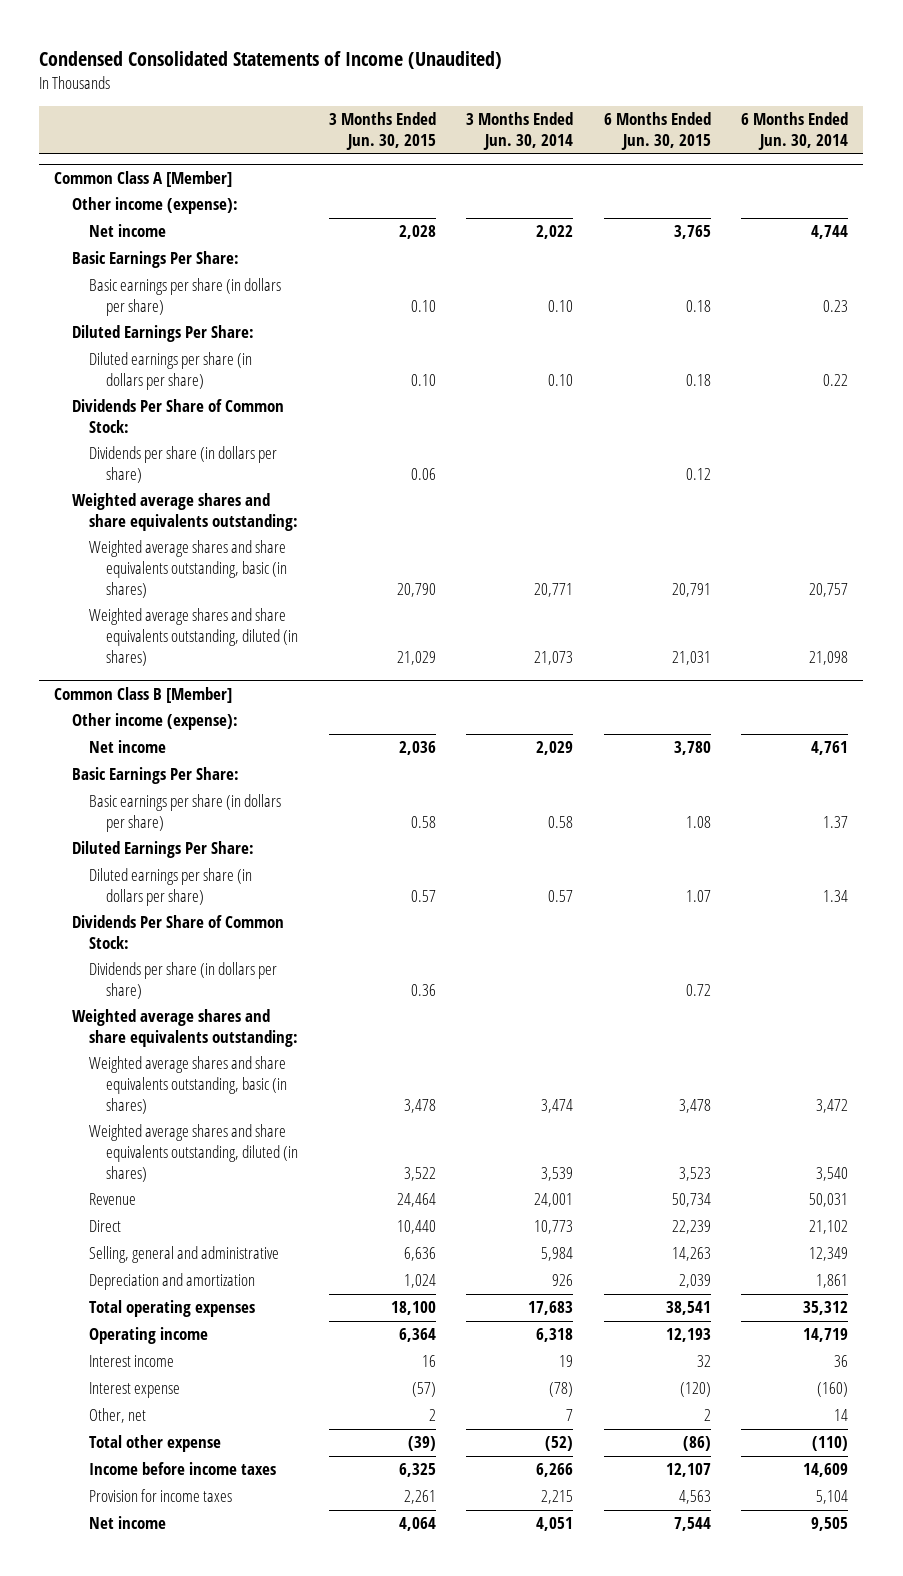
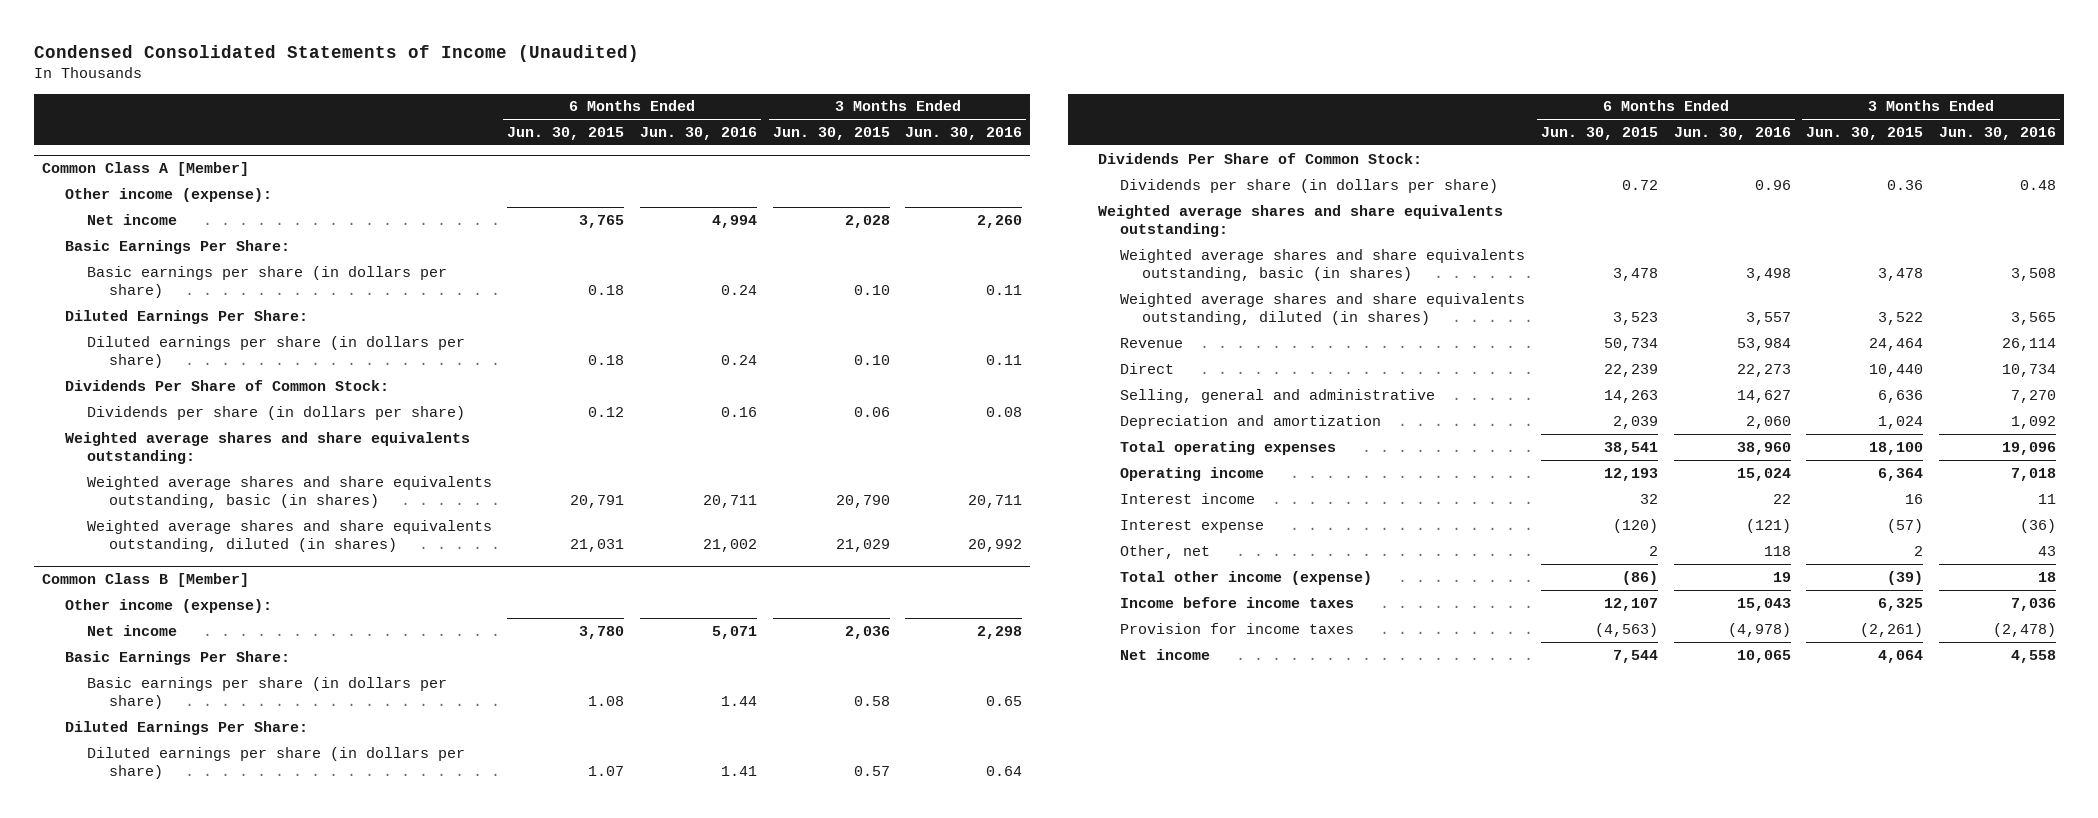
[466,112,574,150] 3 Months Ended Jun. 30, 2014 -> none
[741,112,849,150] 6 Months Ended Jun. 30, 2014 -> none
none -> [640,126,758,140] Jun. 30, 2016
none -> [905,126,1023,140] Jun. 30, 2016
[88,1435,221,1453] Total other expense -> [1120,570,1373,585] Total other income (expense)
[403,1490,436,1505] 2,261 -> [1860,622,1924,637] (2,261)
[678,1490,711,1505] 4,563 -> [1594,622,1658,637] (4,563)

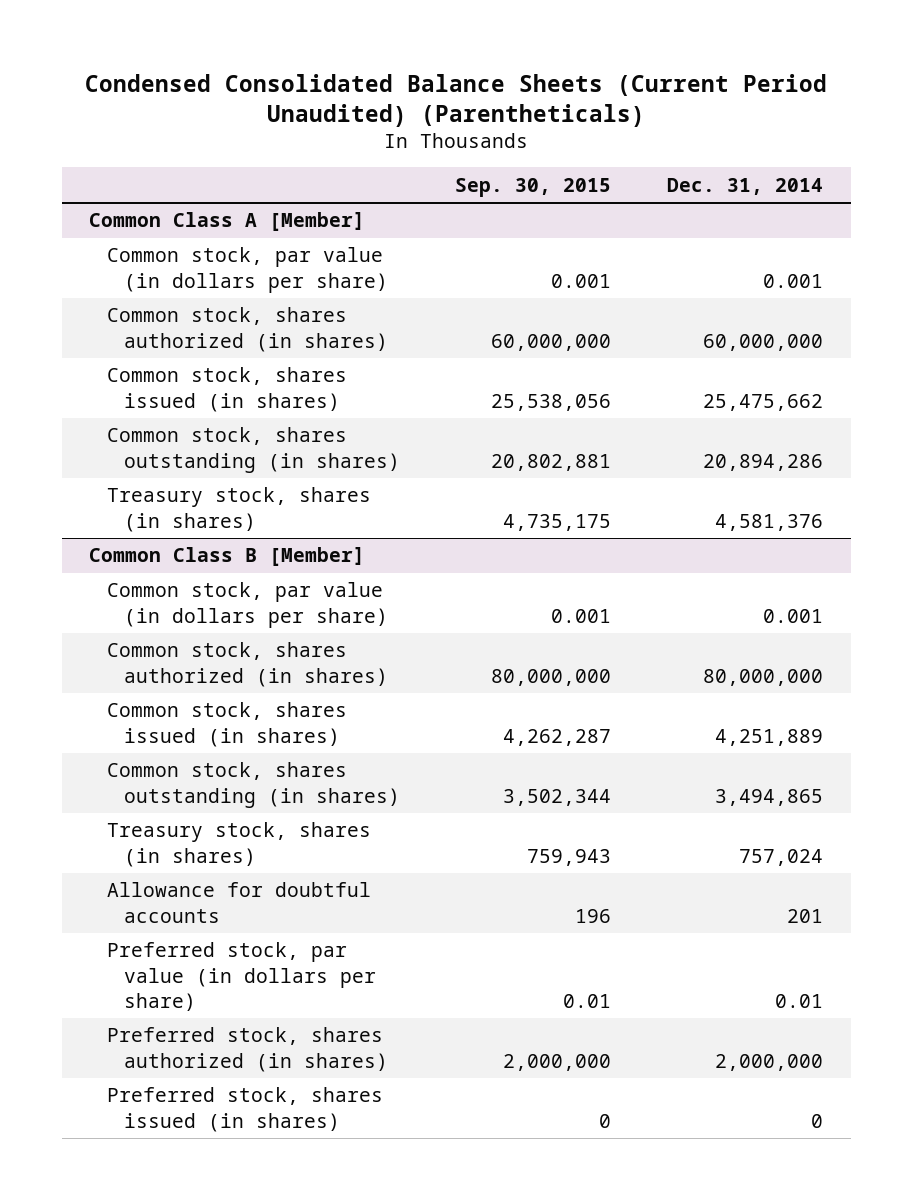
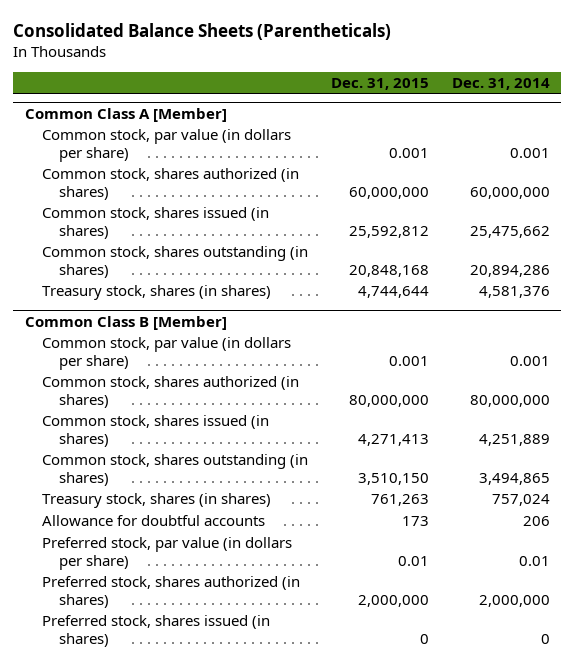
[85,73,828,127] Condensed Consolidated Balance Sheets (Current Period Unaudited) (Parentheticals) -> [13,22,392,40] Consolidated Balance Sheets (Parentheticals)
[455,177,612,197] Sep. 30, 2015 -> none
none -> [330,77,429,90] Dec. 31, 2015
[786,908,823,923] 201 -> [522,516,550,527] 206

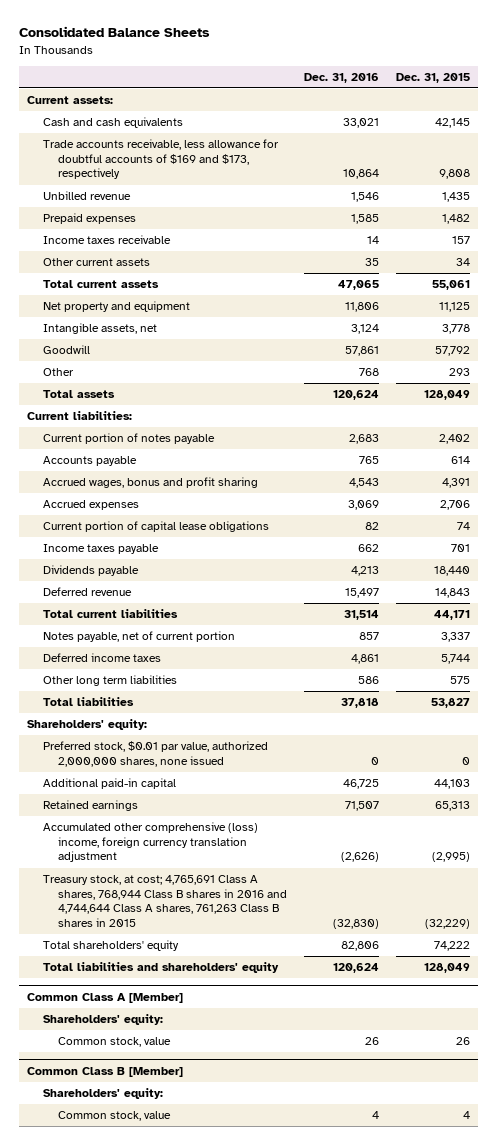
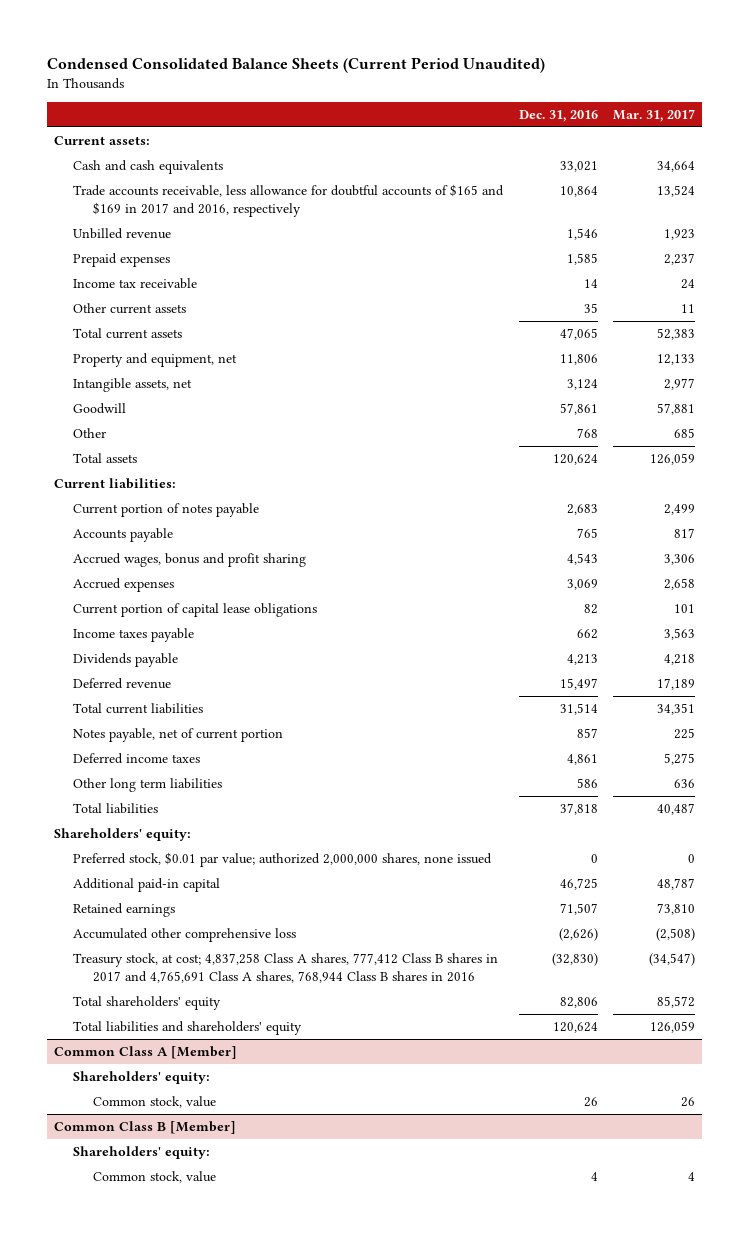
[18,26,210,38] Consolidated Balance Sheets -> [46,56,545,73] Condensed Consolidated Balance Sheets (Current Period Unaudited)
[395,72,470,83] Dec. 31, 2015 -> none
none -> [612,108,695,122] Mar. 31, 2017
[42,139,279,180] Trade accounts receivable, less allowance for doubtful accounts of $169 and $173, respectively -> [73,184,505,218] Trade accounts receivable, less allowance for doubtful accounts of $165 and $169 in 2017 and 2016, respectively
[42,235,171,245] Income taxes receivable -> [73,278,198,290] Income tax receivable
[42,301,190,313] Net property and equipment -> [73,353,238,368] Property and equipment, net
[42,741,268,767] Preferred stock, $0.01 par value, authorized 2,000,000 shares, none issued -> [73,852,493,868] Preferred stock, $0.01 par value; authorized 2,000,000 shares, none issued
[42,822,258,863] Accumulated other comprehensive (loss) income, foreign currency translation adjustment -> [73,928,297,943] Accumulated other comprehensive loss
[42,875,288,928] Treasury stock, at cost; 4,765,691 Class A shares, 768,944 Class B shares in 2016 and 4,744,644 Class A shares, 761,263 Class B shares in 2015 -> [73,953,499,984] Treasury stock, at cost; 4,837,258 Class A shares, 777,412 Class B shares in 2017 and 4,765,691 Class A shares, 768,944 Class B shares in 2016

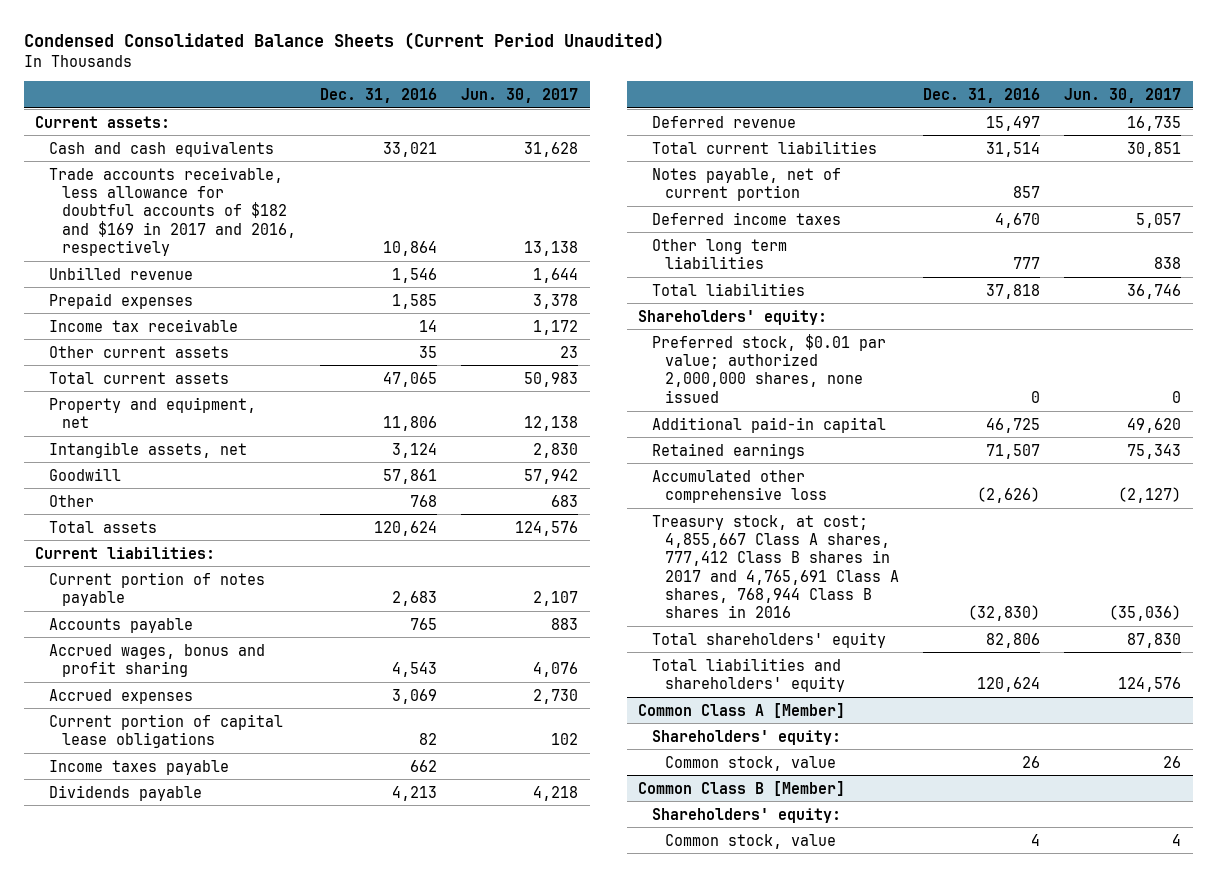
[612,108,695,122] Mar. 31, 2017 -> none
none -> [460,88,578,104] Jun. 30, 2017
[73,184,505,218] Trade accounts receivable, less allowance for doubtful accounts of $165 and $169 in 2017 and 2016, respectively -> [48,166,297,257] Trade accounts receivable, less allowance for doubtful accounts of $182 and $169 in 2017 and 2016, respectively
[566,754,598,766] 4,861 -> [995,212,1041,228] 4,670
[576,778,598,789] 586 -> [1013,256,1041,269] 777
[73,953,499,984] Treasury stock, at cost; 4,837,258 Class A shares, 777,412 Class B shares in 2017 and 4,765,691 Class A shares, 768,944 Class B shares in 2016 -> [651,514,900,619] Treasury stock, at cost; 4,855,667 Class A shares, 777,412 Class B shares in 2017 and 4,765,691 Class A shares, 768,944 Class B shares in 2016

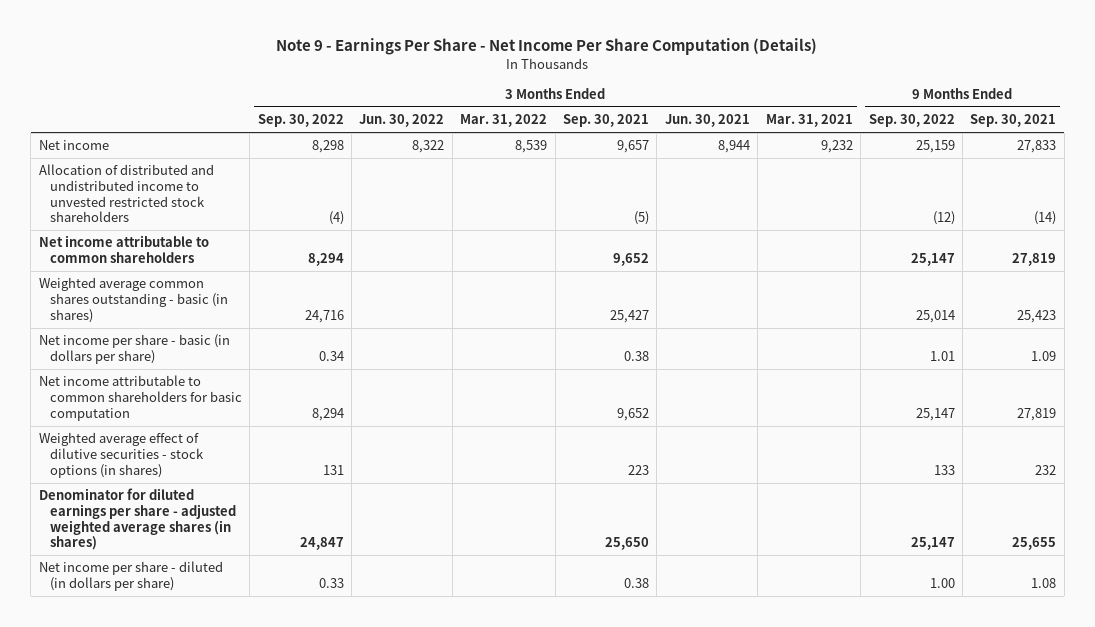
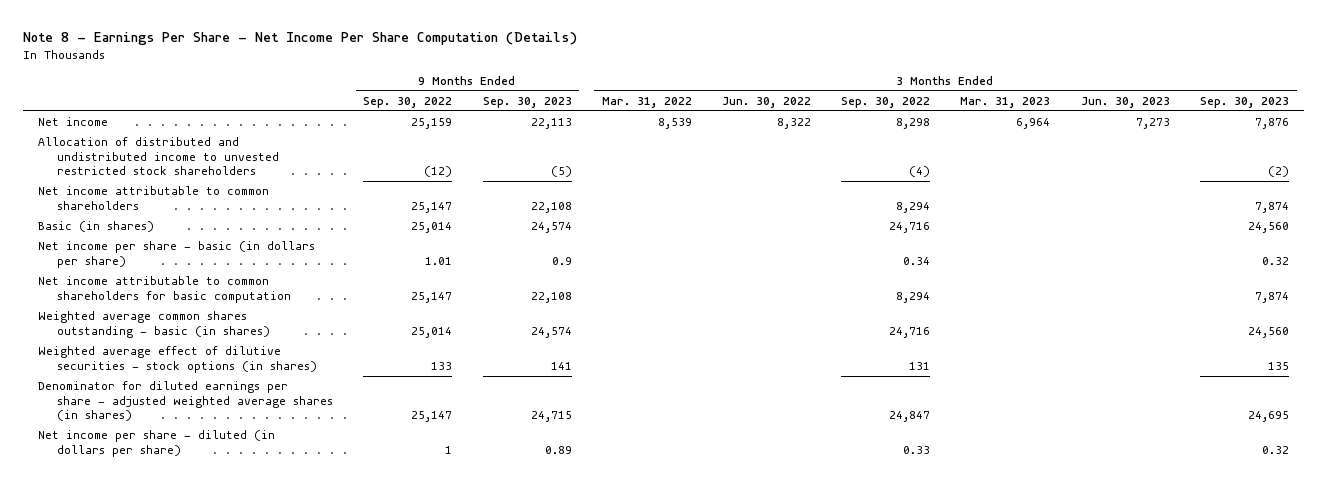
[276,37,818,55] Note 9 - Earnings Per Share - Net Income Per Share Computation (Details) -> [23,32,578,46] Note 8 - Earnings Per Share - Net Income Per Share Computation (Details)
[563,114,650,128] Sep. 30, 2021 -> none
[664,114,750,128] Jun. 30, 2021 -> none
[765,114,853,128] Mar. 31, 2021 -> none
[970,114,1057,128] Sep. 30, 2021 -> none
none -> [482,97,572,109] Sep. 30, 2023
none -> [960,97,1051,109] Mar. 31, 2023
none -> [1080,97,1170,109] Jun. 30, 2023
none -> [1199,97,1289,109] Sep. 30, 2023
none -> [38,221,155,233] Basic (in shares)
[38,277,228,323] Weighted average common shares outstanding - basic (in shares) -> [38,311,271,338] Weighted average common shares outstanding - basic (in shares)
[929,578,955,589] 1.00 -> [445,445,453,454] 1

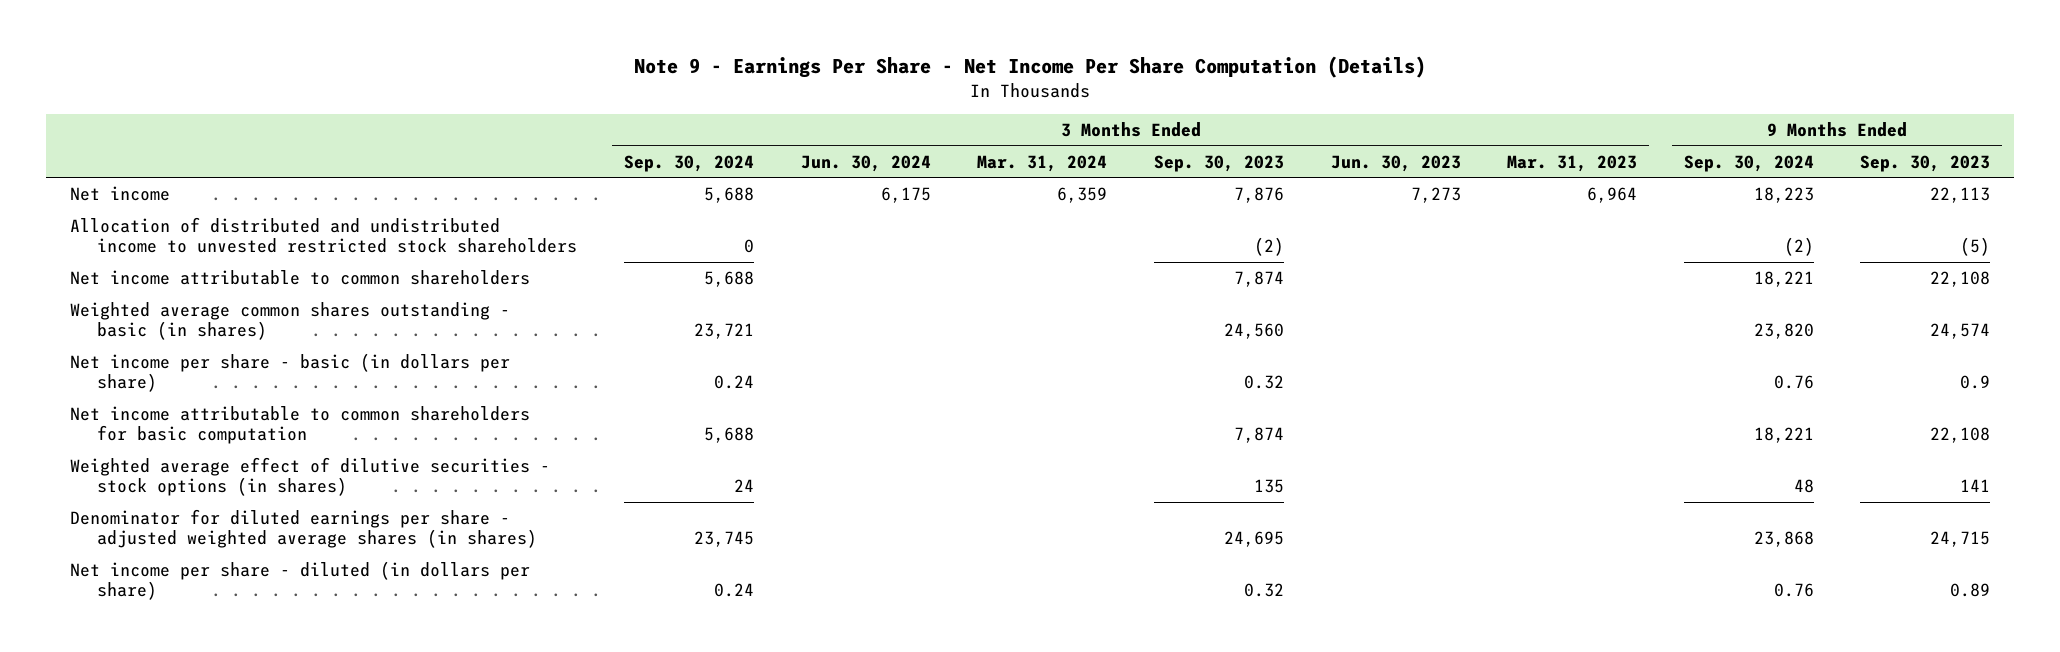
[23,32,578,46] Note 8 - Earnings Per Share - Net Income Per Share Computation (Details) -> [634,56,1427,79] Note 9 - Earnings Per Share - Net Income Per Share Computation (Details)
[363,97,453,109] Sep. 30, 2022 -> none
[601,97,692,109] Mar. 31, 2022 -> none
[722,97,812,109] Jun. 30, 2022 -> none
[841,97,931,109] Sep. 30, 2022 -> none
none -> [623,154,754,172] Sep. 30, 2024
none -> [800,154,931,172] Jun. 30, 2024
none -> [977,154,1108,172] Mar. 31, 2024
none -> [1683,154,1814,172] Sep. 30, 2024
[38,221,155,233] Basic (in shares) -> none
[38,311,271,338] Weighted average common shares outstanding - basic (in shares) -> [69,301,510,341] Weighted average common shares outstanding - basic (in shares)

